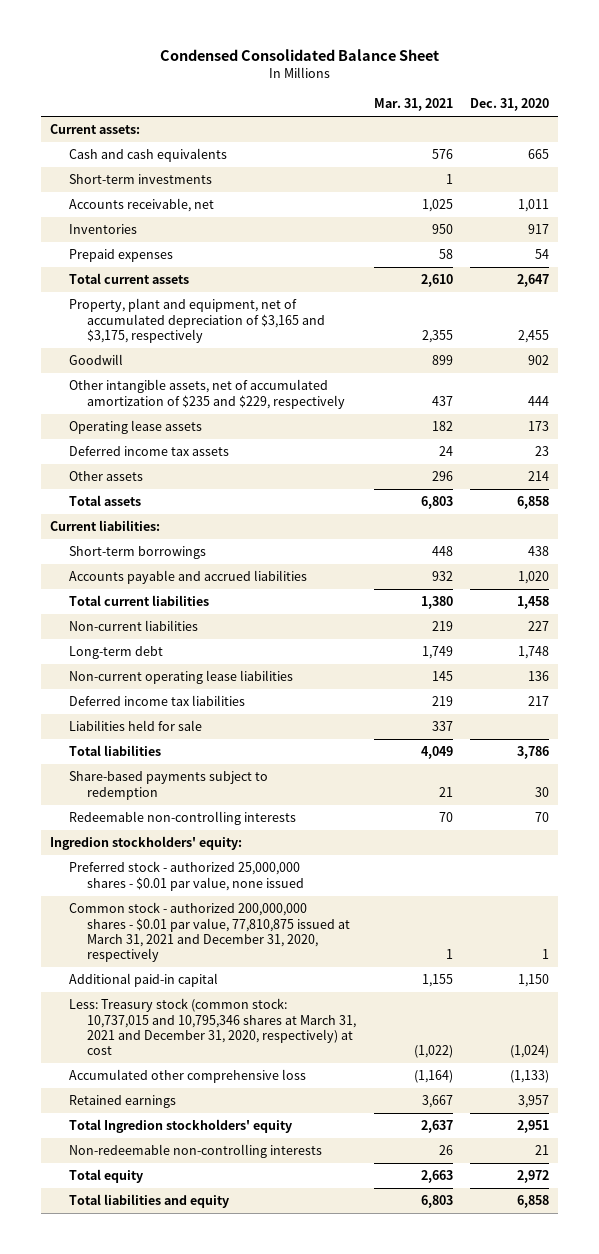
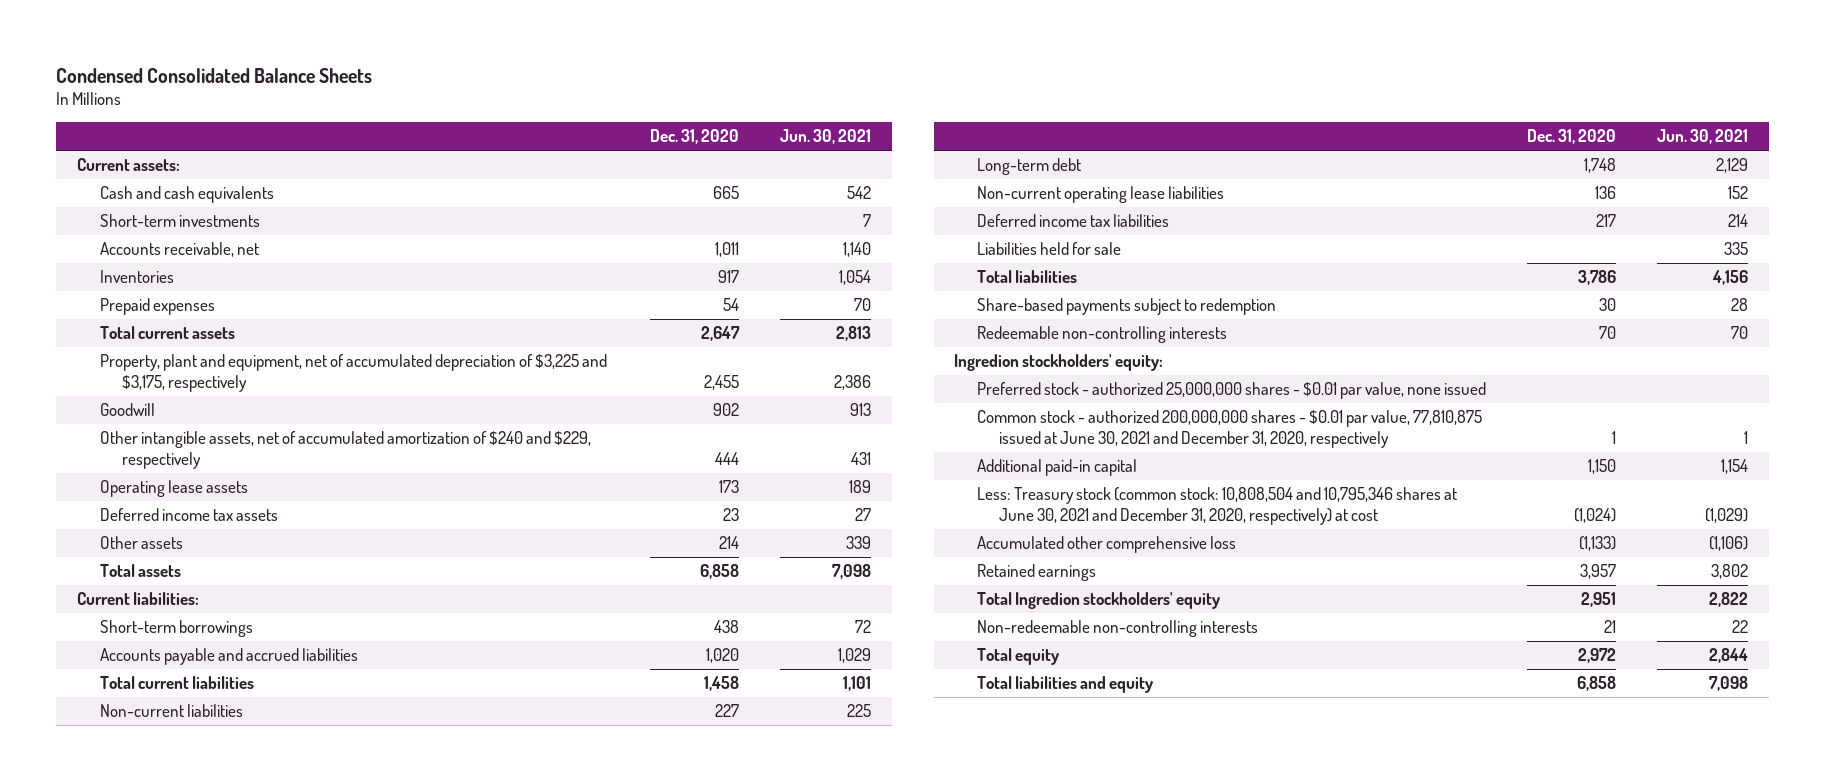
[159,49,439,62] Condensed Consolidated Balance Sheet -> [56,67,373,83] Condensed Consolidated Balance Sheets
[373,98,453,112] Mar. 31, 2021 -> none
none -> [779,129,871,145] Jun. 30, 2021
[68,298,326,344] Property, plant and equipment, net of accumulated depreciation of $3,165 and $3,175, respectively -> [99,354,607,393] Property, plant and equipment, net of accumulated depreciation of $3,225 and $3,175, respectively
[68,379,346,409] Other intangible assets, net of accumulated amortization of $235 and $229, respectively -> [99,431,591,470] Other intangible assets, net of accumulated amortization of $240 and $229, respectively
[68,902,351,963] Common stock - authorized 200,000,000 shares - $0.01 par value, 77,810,875 issued at March 31, 2021 and December 31, 2020, respectively -> [976,410,1482,449] Common stock - authorized 200,000,000 shares - $0.01 par value, 77,810,875 issued at June 30, 2021 and December 31, 2020, respectively
[68,998,357,1056] Less: Treasury stock (common stock: 10,737,015 and 10,795,346 shares at March 31, 2021 and December 31, 2020, respectively) at cost -> [976,487,1457,526] Less: Treasury stock (common stock: 10,808,504 and 10,795,346 shares at June 30, 2021 and December 31, 2020, respectively) at cost

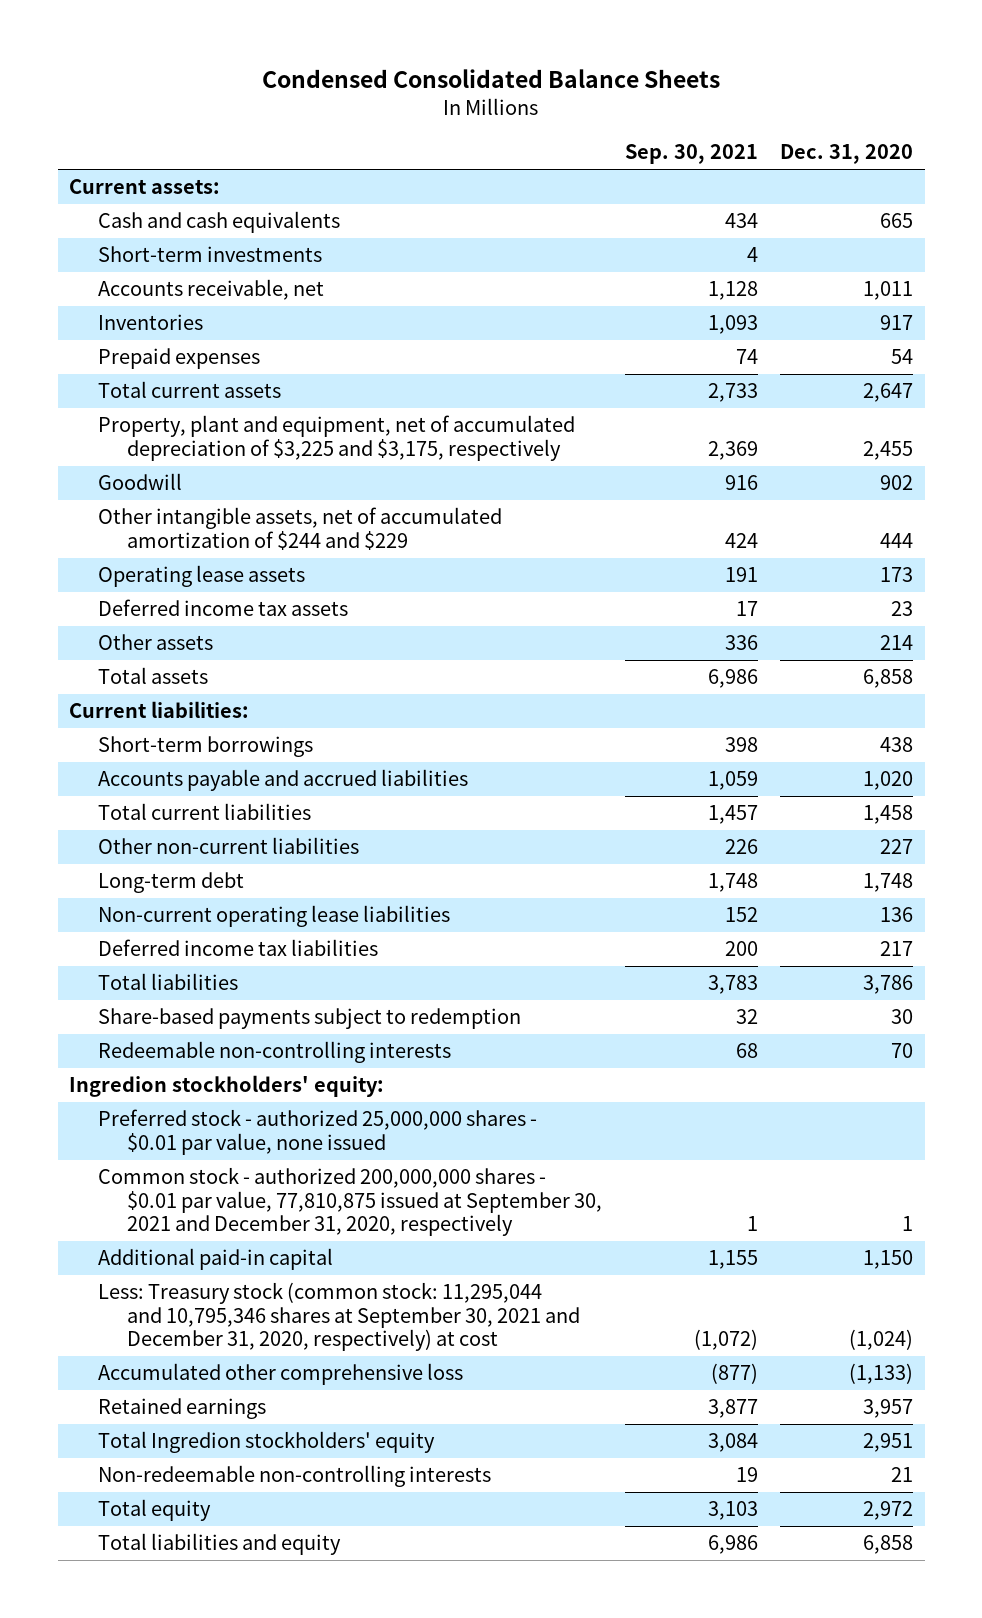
[779,129,871,145] Jun. 30, 2021 -> none
none -> [624,144,758,165] Sep. 30, 2021
[99,431,591,470] Other intangible assets, net of accumulated amortization of $240 and $229, respectively -> [97,507,502,550] Other intangible assets, net of accumulated amortization of $244 and $229
[99,704,243,718] Non-current liabilities -> [97,837,359,855] Other non-current liabilities
[976,242,1121,256] Liabilities held for sale -> none
[976,410,1482,449] Common stock - authorized 200,000,000 shares - $0.01 par value, 77,810,875 issued at June 30, 2021 and December 31, 2020, respectively -> [97,1167,602,1236] Common stock - authorized 200,000,000 shares - $0.01 par value, 77,810,875 issued at September 30, 2021 and December 31, 2020, respectively
[976,487,1457,526] Less: Treasury stock (common stock: 10,808,504 and 10,795,346 shares at June 30, 2021 and December 31, 2020, respectively) at cost -> [97,1282,580,1351] Less: Treasury stock (common stock: 11,295,044 and 10,795,346 shares at September 30, 2021 and December 31, 2020, respectively) at cost

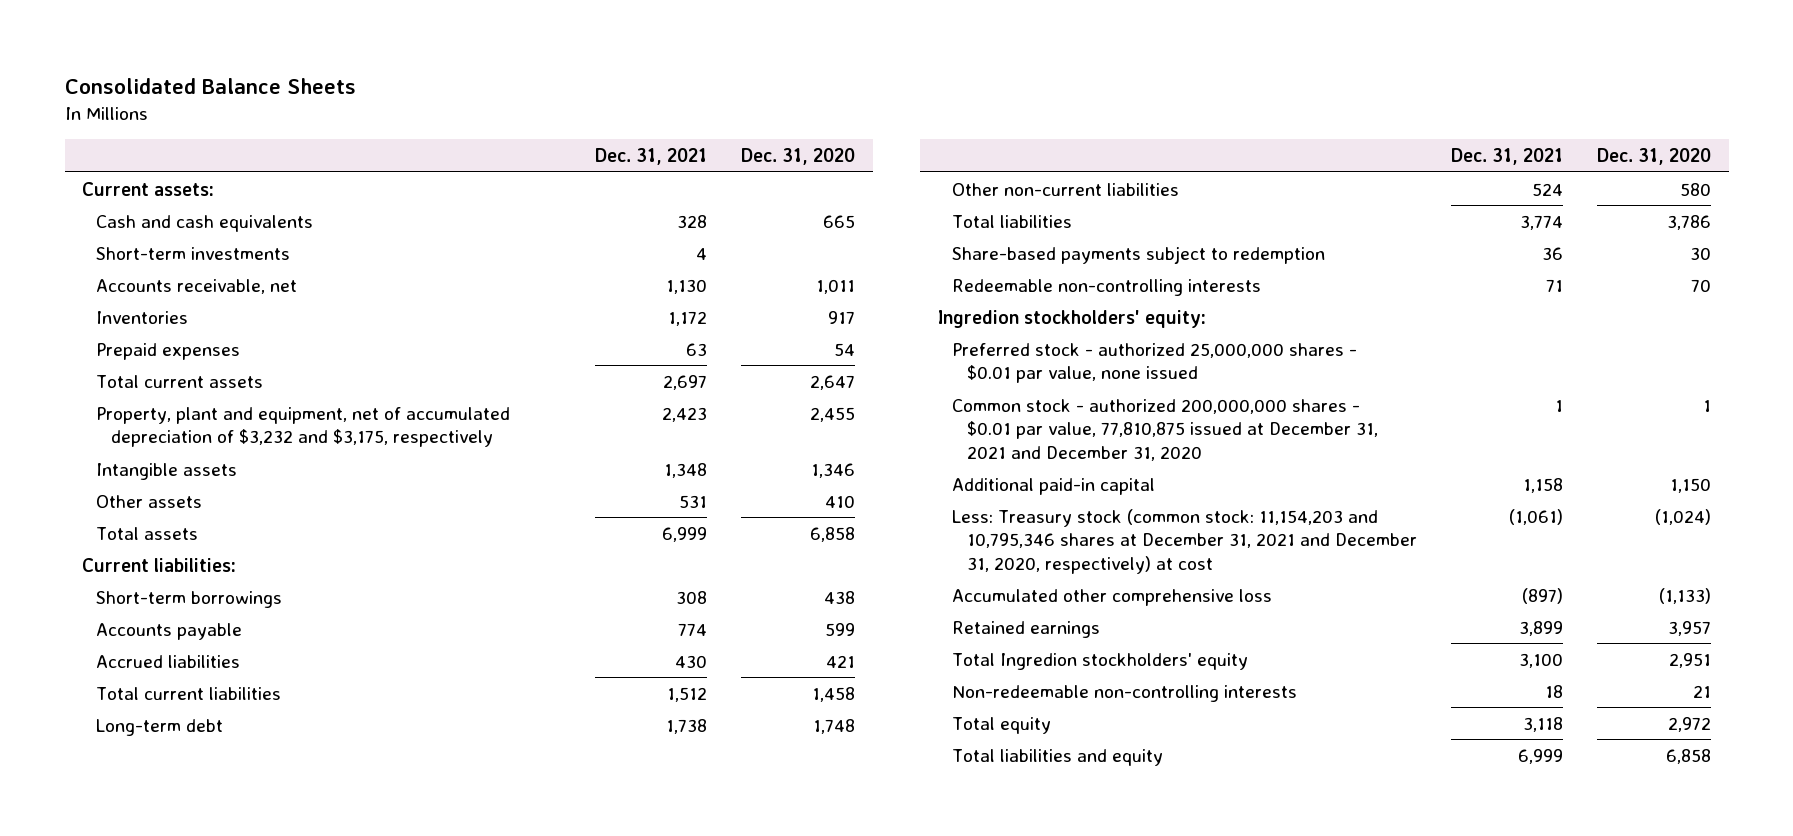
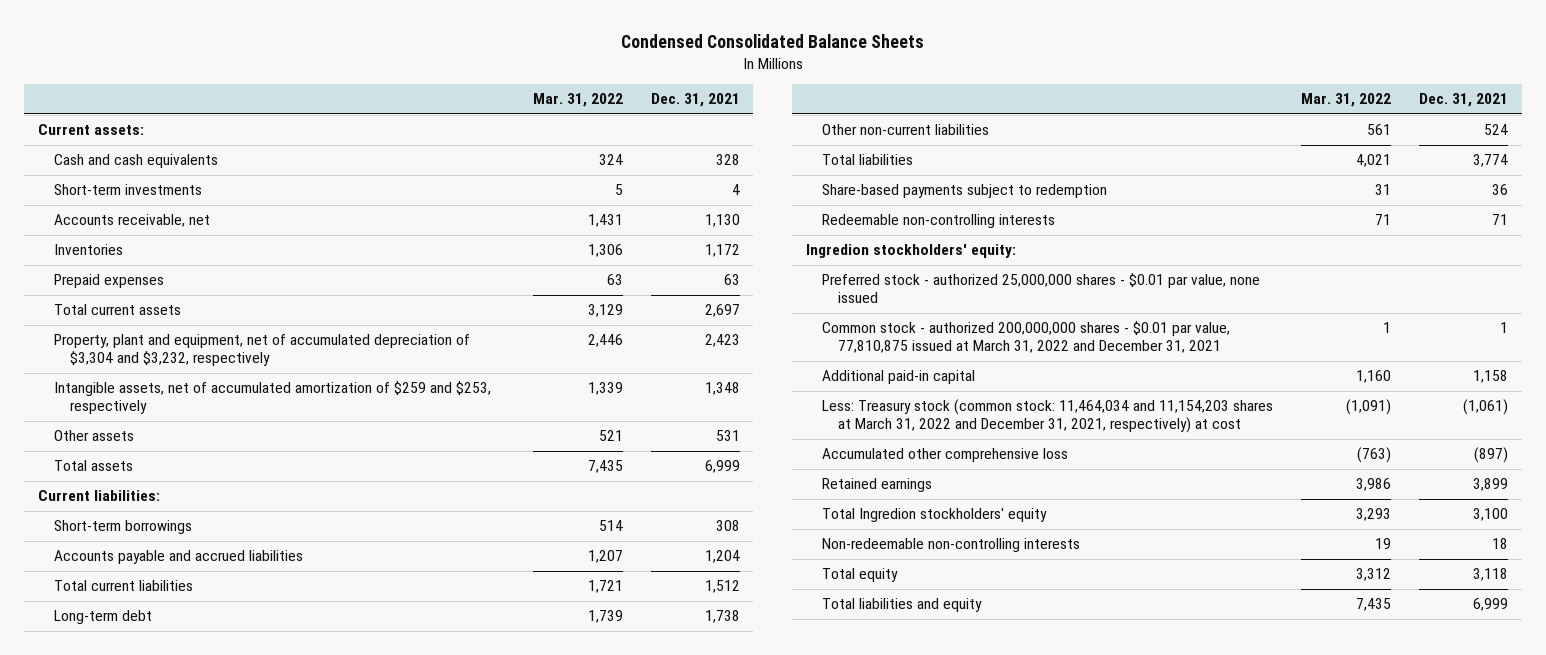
[64,78,356,95] Consolidated Balance Sheets -> [620,33,924,48] Condensed Consolidated Balance Sheets
[741,147,856,165] Dec. 31, 2020 -> none
none -> [532,93,623,108] Mar. 31, 2022
[96,406,511,448] Property, plant and equipment, net of accumulated depreciation of $3,232 and $3,175, respectively -> [53,334,470,367] Property, plant and equipment, net of accumulated depreciation of $3,304 and $3,232, respectively
[96,462,238,480] Intangible assets -> [53,381,491,415] Intangible assets, net of accumulated amortization of $259 and $253, respectively
[96,622,243,640] Accounts payable -> none
[96,654,241,668] Accrued liabilities -> none
none -> [53,550,303,565] Accounts payable and accrued liabilities
[952,398,1378,461] Common stock - authorized 200,000,000 shares - $0.01 par value, 77,810,875 issued at December 31, 2021 and December 31, 2020 -> [822,321,1231,354] Common stock - authorized 200,000,000 shares - $0.01 par value, 77,810,875 issued at March 31, 2022 and December 31, 2021
[952,508,1417,574] Less: Treasury stock (common stock: 11,154,203 and 10,795,346 shares at December 31, 2021 and December 31, 2020, respectively) at cost -> [822,399,1274,434] Less: Treasury stock (common stock: 11,464,034 and 11,154,203 shares at March 31, 2022 and December 31, 2021, respectively) at cost

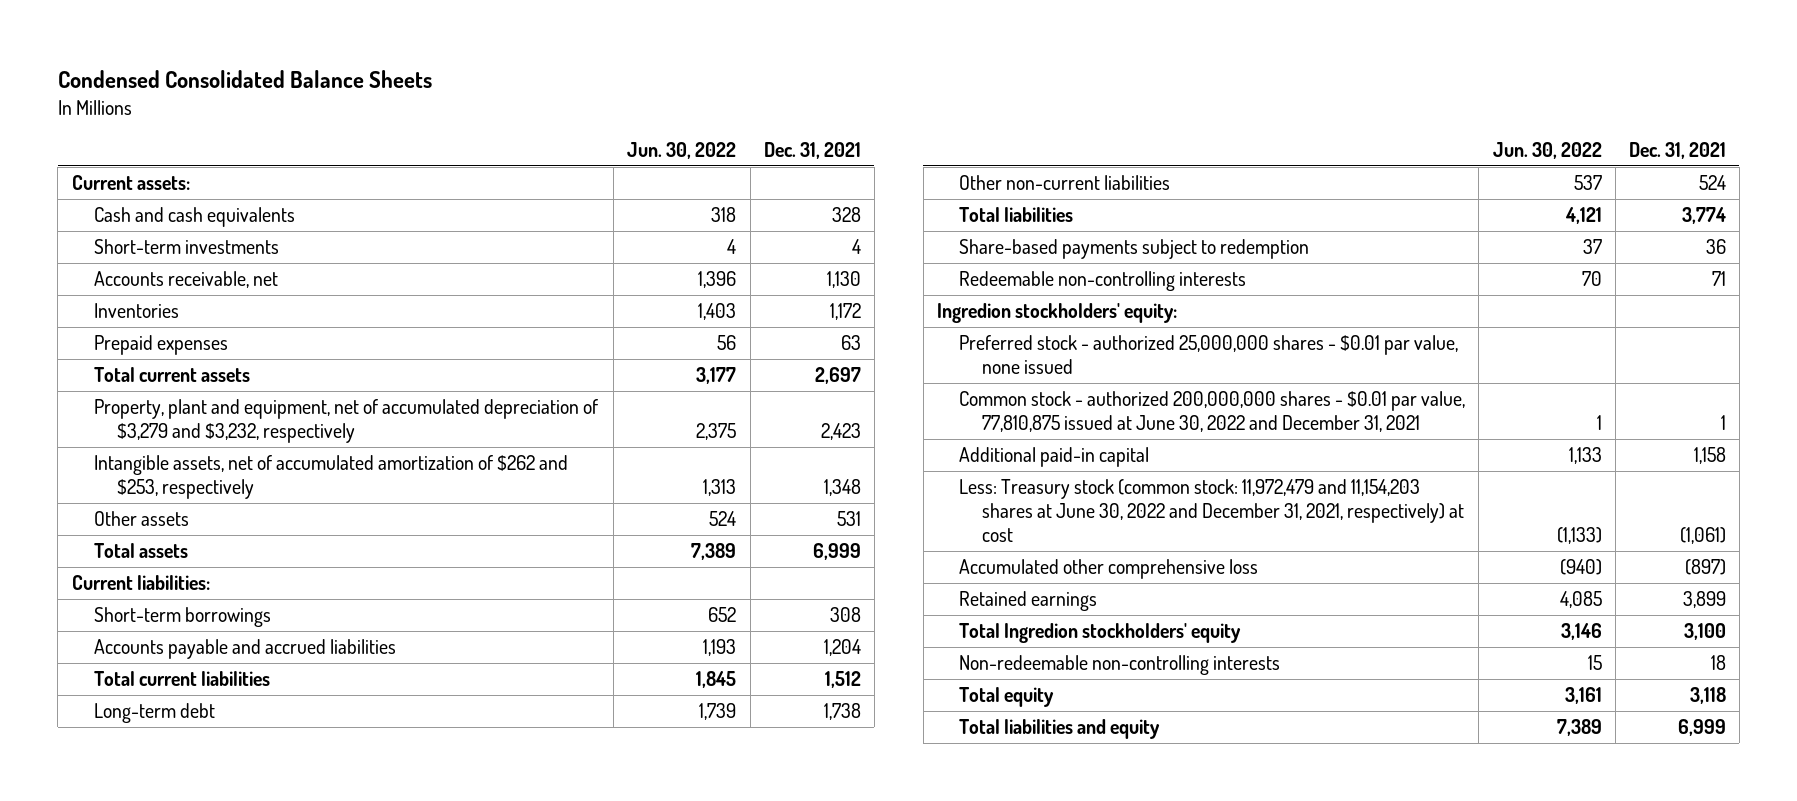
[532,93,623,108] Mar. 31, 2022 -> none
none -> [627,141,737,159] Jun. 30, 2022
[53,334,470,367] Property, plant and equipment, net of accumulated depreciation of $3,304 and $3,232, respectively -> [94,398,599,444] Property, plant and equipment, net of accumulated depreciation of $3,279 and $3,232, respectively
[53,381,491,415] Intangible assets, net of accumulated amortization of $259 and $253, respectively -> [94,454,569,500] Intangible assets, net of accumulated amortization of $262 and $253, respectively
[822,321,1231,354] Common stock - authorized 200,000,000 shares - $0.01 par value, 77,810,875 issued at March 31, 2022 and December 31, 2021 -> [959,390,1466,433] Common stock - authorized 200,000,000 shares - $0.01 par value, 77,810,875 issued at June 30, 2022 and December 31, 2021
[822,399,1274,434] Less: Treasury stock (common stock: 11,464,034 and 11,154,203 shares at March 31, 2022 and December 31, 2021, respectively) at cost -> [959,478,1464,543] Less: Treasury stock (common stock: 11,972,479 and 11,154,203 shares at June 30, 2022 and December 31, 2021, respectively) at cost

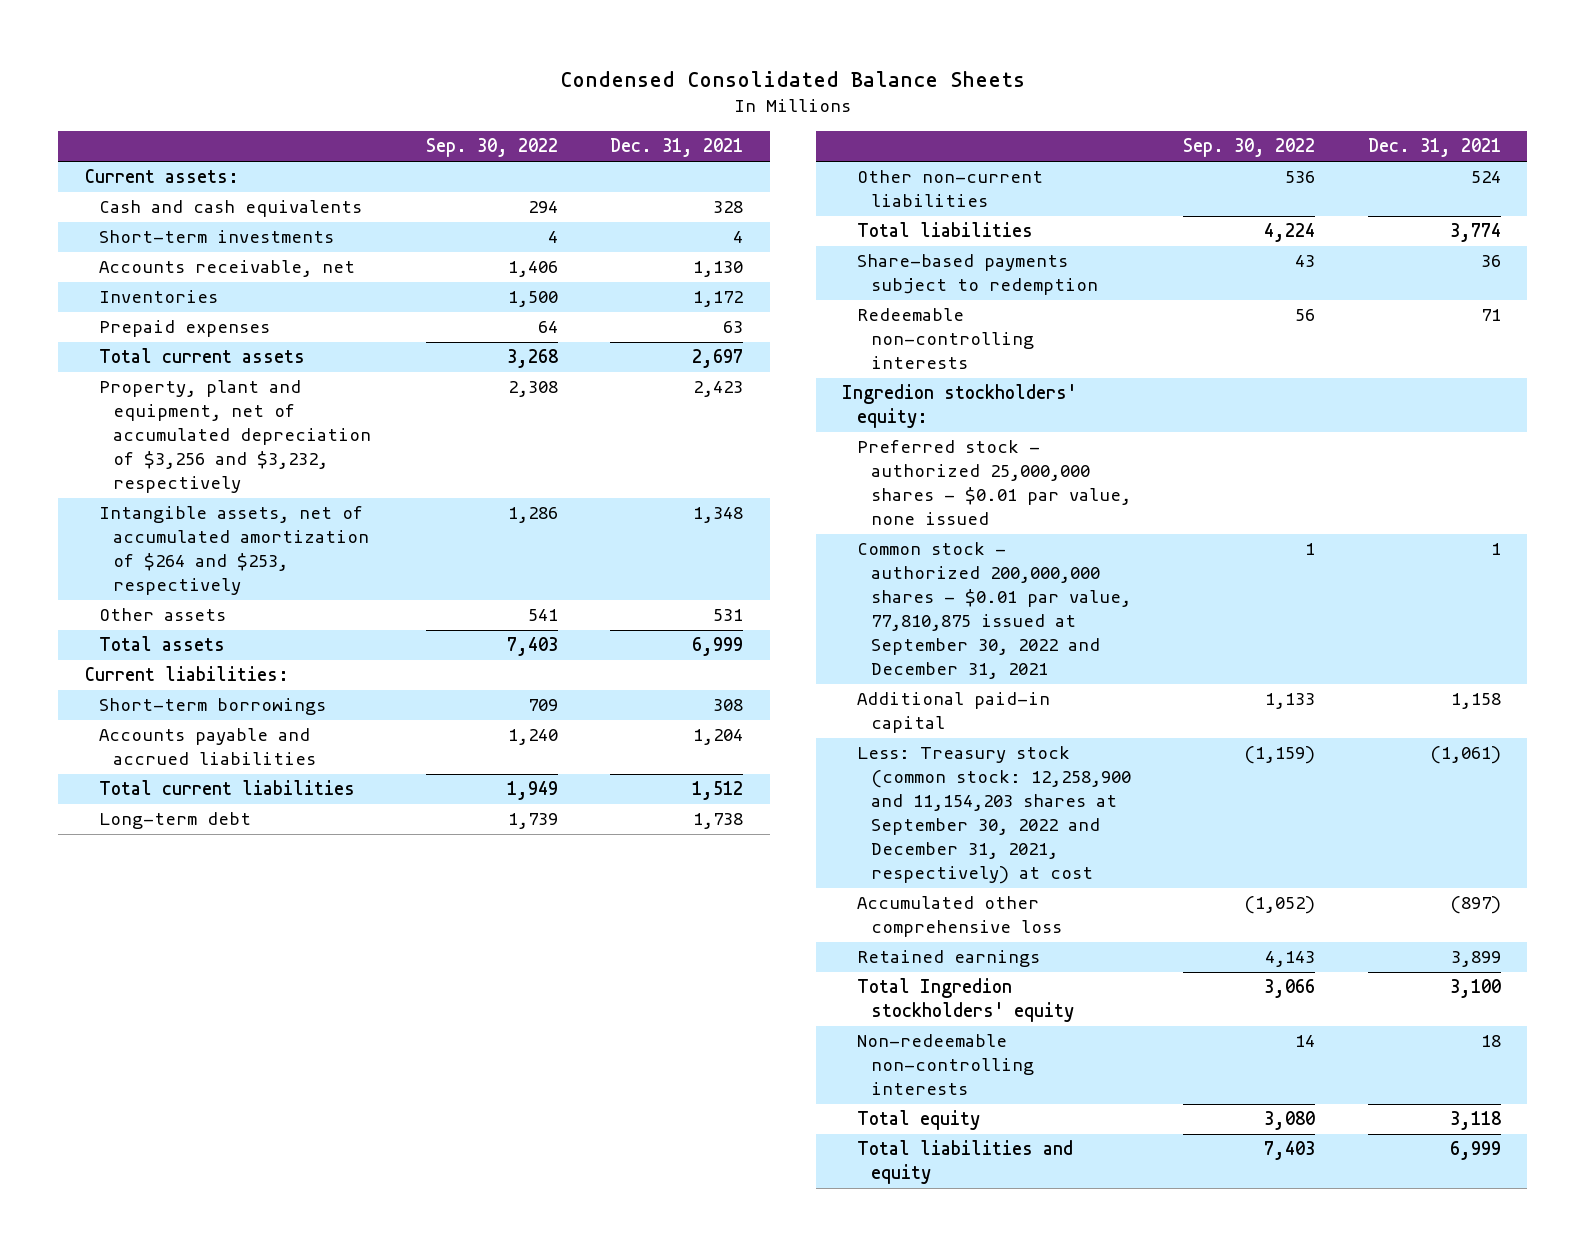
[627,141,737,159] Jun. 30, 2022 -> none
none -> [425,138,558,158] Sep. 30, 2022
[94,398,599,444] Property, plant and equipment, net of accumulated depreciation of $3,279 and $3,232, respectively -> [98,380,372,494] Property, plant and equipment, net of accumulated depreciation of $3,256 and $3,232, respectively
[94,454,569,500] Intangible assets, net of accumulated amortization of $262 and $253, respectively -> [98,506,370,596] Intangible assets, net of accumulated amortization of $264 and $253, respectively
[959,390,1466,433] Common stock - authorized 200,000,000 shares - $0.01 par value, 77,810,875 issued at June 30, 2022 and December 31, 2021 -> [856,542,1131,680] Common stock - authorized 200,000,000 shares - $0.01 par value, 77,810,875 issued at September 30, 2022 and December 31, 2021
[959,478,1464,543] Less: Treasury stock (common stock: 11,972,479 and 11,154,203 shares at June 30, 2022 and December 31, 2021, respectively) at cost -> [856,746,1131,885] Less: Treasury stock (common stock: 12,258,900 and 11,154,203 shares at September 30, 2022 and December 31, 2021, respectively) at cost

